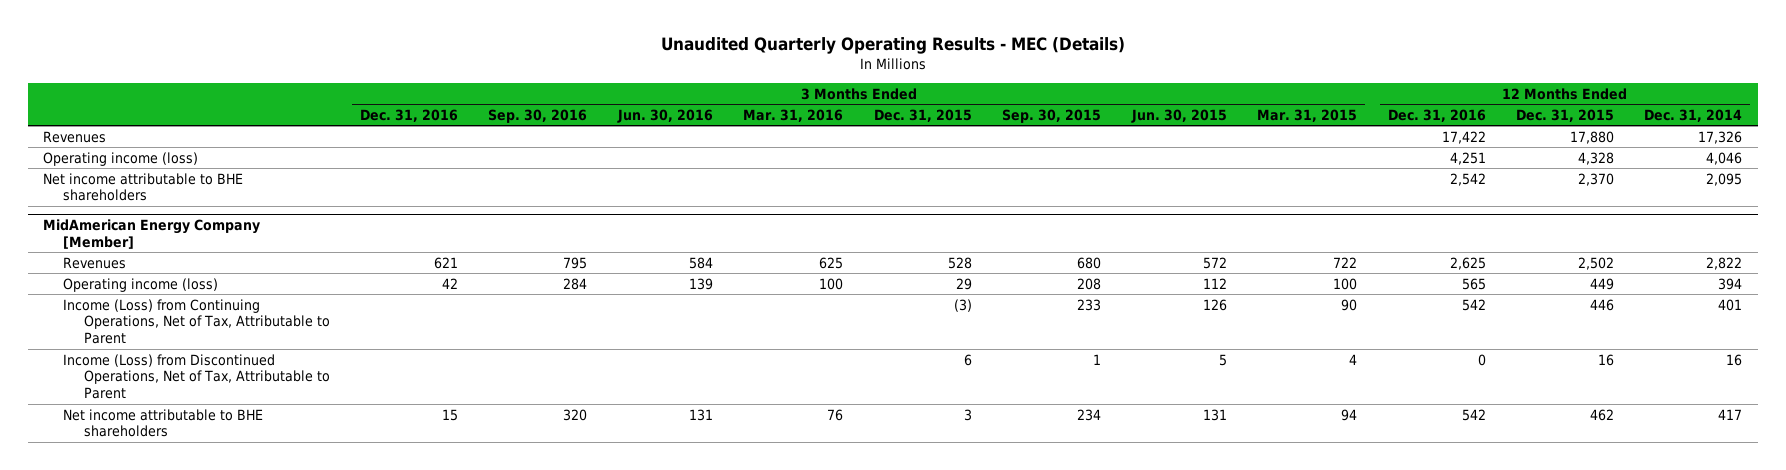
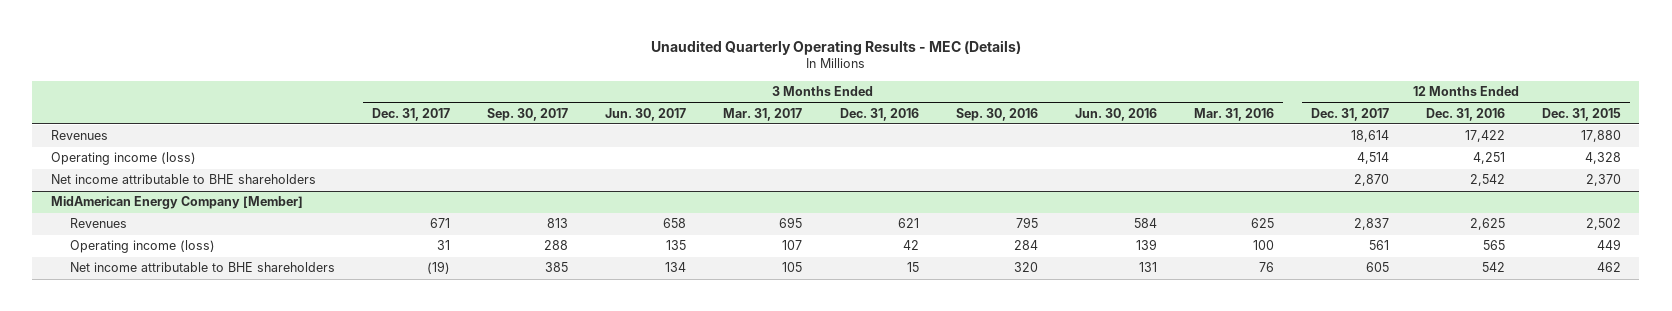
[873,108,972,122] Dec. 31, 2015 -> none
[1002,108,1102,123] Sep. 30, 2015 -> none
[1130,108,1227,123] Jun. 30, 2015 -> none
[1257,108,1358,122] Mar. 31, 2015 -> none
[1644,108,1743,122] Dec. 31, 2014 -> none
none -> [372,107,451,121] Dec. 31, 2017
none -> [487,107,569,121] Sep. 30, 2017
none -> [605,107,687,121] Jun. 30, 2017
none -> [723,107,803,121] Mar. 31, 2017
none -> [1310,107,1389,121] Dec. 31, 2017
[63,298,330,345] Income (Loss) from Continuing Operations, Net of Tax, Attributable to Parent -> none
[63,353,330,400] Income (Loss) from Discontinued Operations, Net of Tax, Attributable to Parent -> none

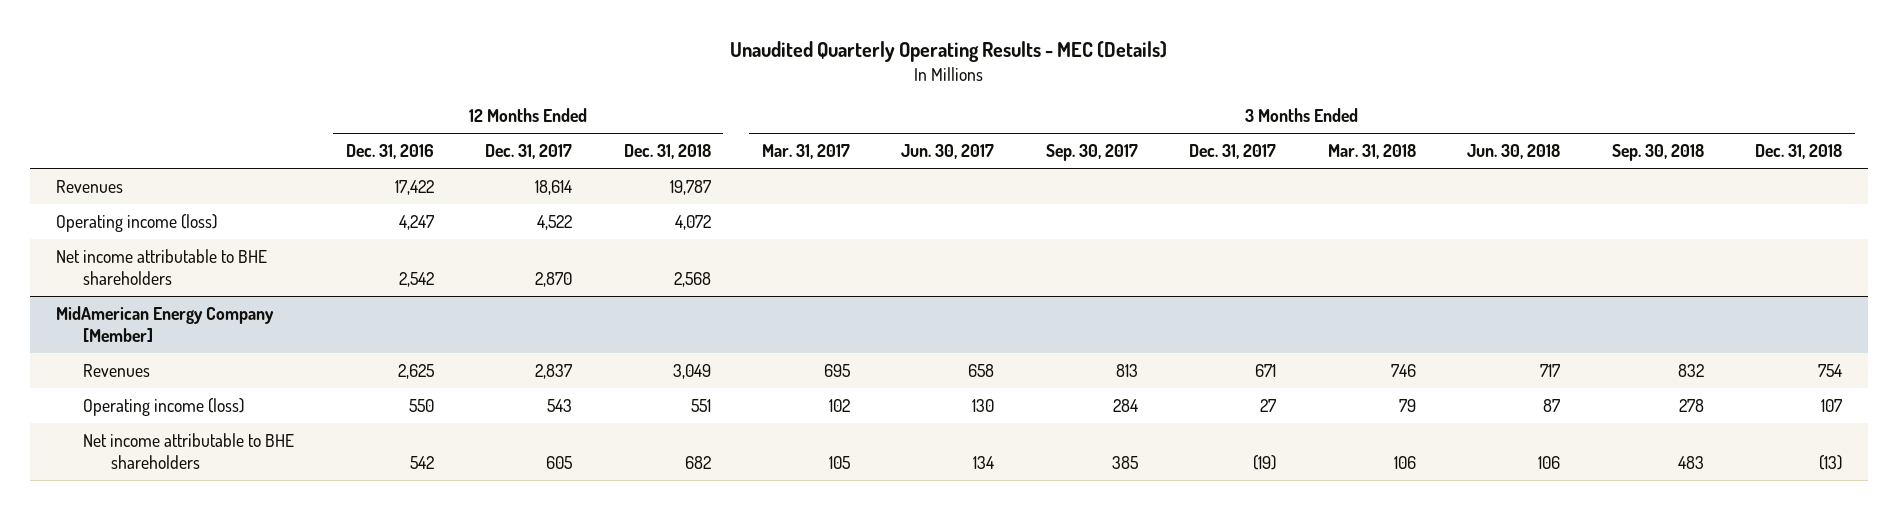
[839,107,919,121] Dec. 31, 2016 -> none
[955,107,1038,121] Sep. 30, 2016 -> none
[1074,107,1157,121] Jun. 30, 2016 -> none
[1193,107,1274,121] Mar. 31, 2016 -> none
[1541,107,1621,121] Dec. 31, 2015 -> none
none -> [623,144,711,160] Dec. 31, 2018
none -> [1327,144,1416,160] Mar. 31, 2018
none -> [1467,144,1561,160] Jun. 30, 2018
none -> [1611,144,1704,162] Sep. 30, 2018
none -> [1755,144,1843,160] Dec. 31, 2018
[1356,152,1389,165] 4,514 -> [537,214,573,230] 4,522
[1472,152,1505,165] 4,251 -> [398,214,434,230] 4,247
[437,240,451,251] 31 -> [1260,398,1277,412] 27
[544,240,569,251] 288 -> [1112,398,1138,412] 284
[666,240,687,251] 135 -> [972,398,995,412] 130
[782,240,803,251] 107 -> [829,398,851,412] 102
[1368,240,1389,251] 561 -> [547,398,573,412] 543
[1482,240,1505,251] 565 -> [408,398,434,412] 550

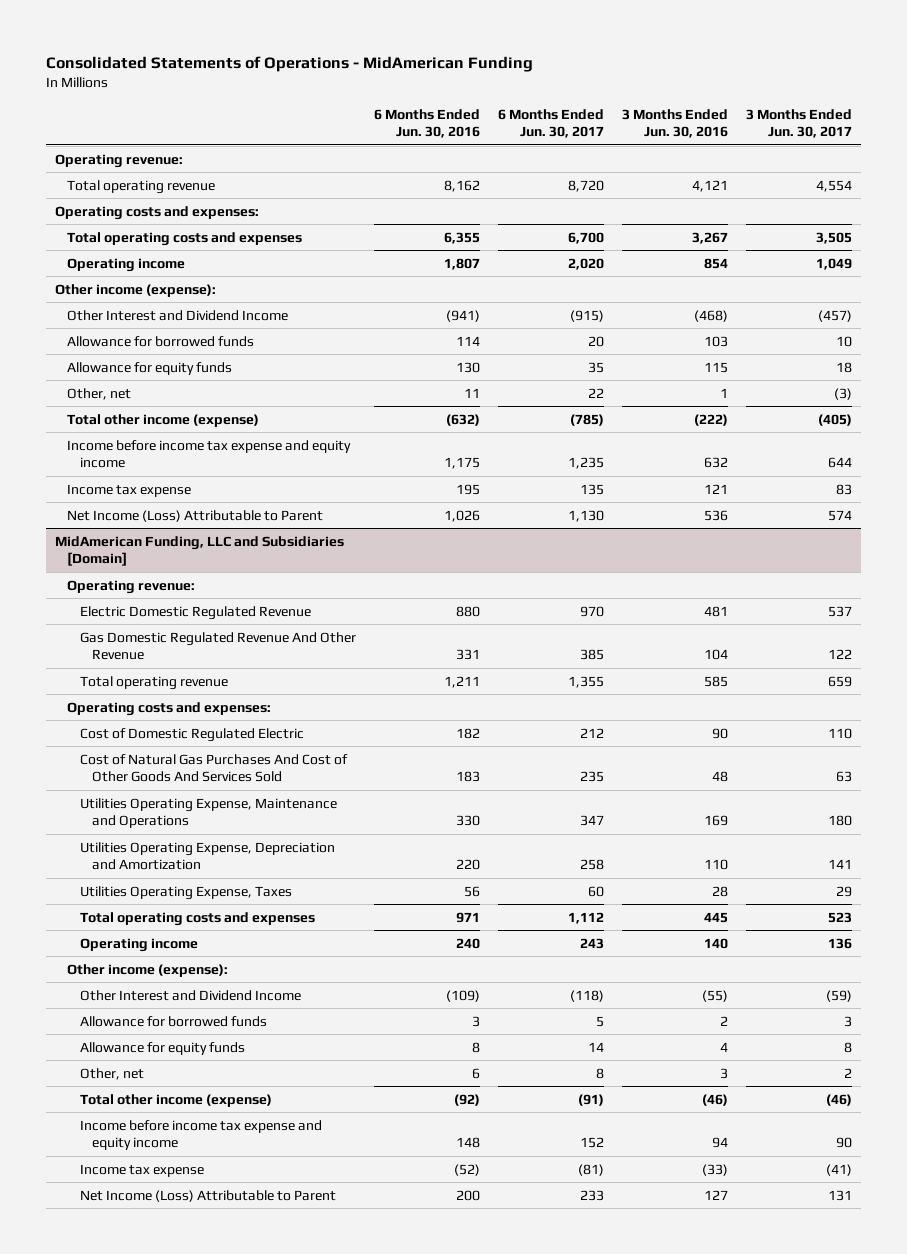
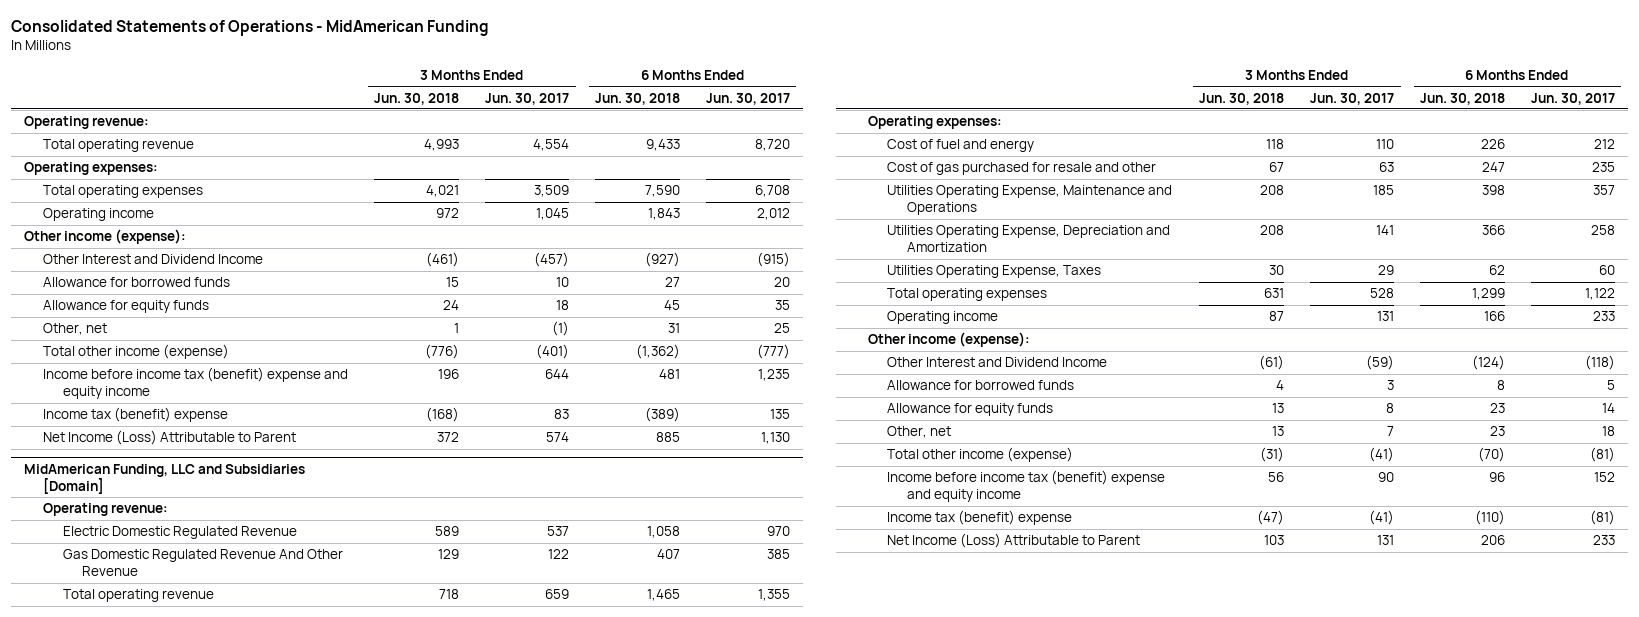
[373,108,480,139] 6 Months Ended Jun. 30, 2016 -> none
[621,108,728,139] 3 Months Ended Jun. 30, 2016 -> none
none -> [374,92,460,105] Jun. 30, 2018
none -> [595,92,681,105] Jun. 30, 2018
[54,205,259,220] Operating costs and expenses: -> [24,162,159,176] Operating expenses:
[67,231,303,246] Total operating costs and expenses -> [43,185,204,199] Total operating expenses
[567,231,604,244] 6,700 -> [754,185,790,198] 6,708
[816,231,853,244] 3,505 -> [534,185,570,198] 3,509
[567,257,604,270] 2,020 -> [756,208,790,221] 2,012
[816,257,853,270] 1,049 -> [536,208,570,221] 1,045
[587,387,604,398] 22 -> [773,323,790,334] 25
[834,387,853,400] (3) -> [552,321,570,337] (1)
[569,413,604,426] (785) -> [756,344,790,360] (777)
[818,413,853,426] (405) -> [536,344,570,360] (401)
[67,439,352,469] Income before income tax expense and equity income -> [43,367,349,400] Income before income tax (benefit) expense and equity income
[67,483,192,497] Income tax expense -> [43,407,229,423] Income tax (benefit) expense
[67,701,272,716] Operating costs and expenses: -> [868,116,1003,130] Operating expenses:
[79,727,304,742] Cost of Domestic Regulated Electric -> [887,139,1035,153] Cost of fuel and energy
[79,753,348,783] Cost of Natural Gas Purchases And Cost of Other Goods And Services Sold -> [887,162,1157,176] Cost of gas purchased for resale and other
[579,815,604,827] 347 -> [1592,185,1615,196] 357
[828,815,853,827] 180 -> [1373,185,1395,196] 185
[79,911,315,926] Total operating costs and expenses -> [887,288,1048,302] Total operating expenses
[567,911,604,924] 1,112 -> [1584,288,1615,301] 1,122
[828,911,853,923] 523 -> [1370,288,1395,299] 528
[579,937,604,949] 243 -> [1592,311,1615,322] 233
[828,937,853,949] 136 -> [1377,311,1395,322] 131
[595,1067,604,1079] 8 -> [1601,426,1615,437] 18
[844,1067,853,1078] 2 -> [1387,426,1395,437] 7
[577,1093,604,1106] (91) -> [1589,447,1615,463] (81)
[826,1093,853,1106] (46) -> [1369,447,1395,463] (41)
[79,1119,322,1151] Income before income tax expense and equity income -> [887,470,1166,503] Income before income tax (benefit) expense and equity income
[79,1163,204,1177] Income tax expense -> [887,510,1073,526] Income tax (benefit) expense

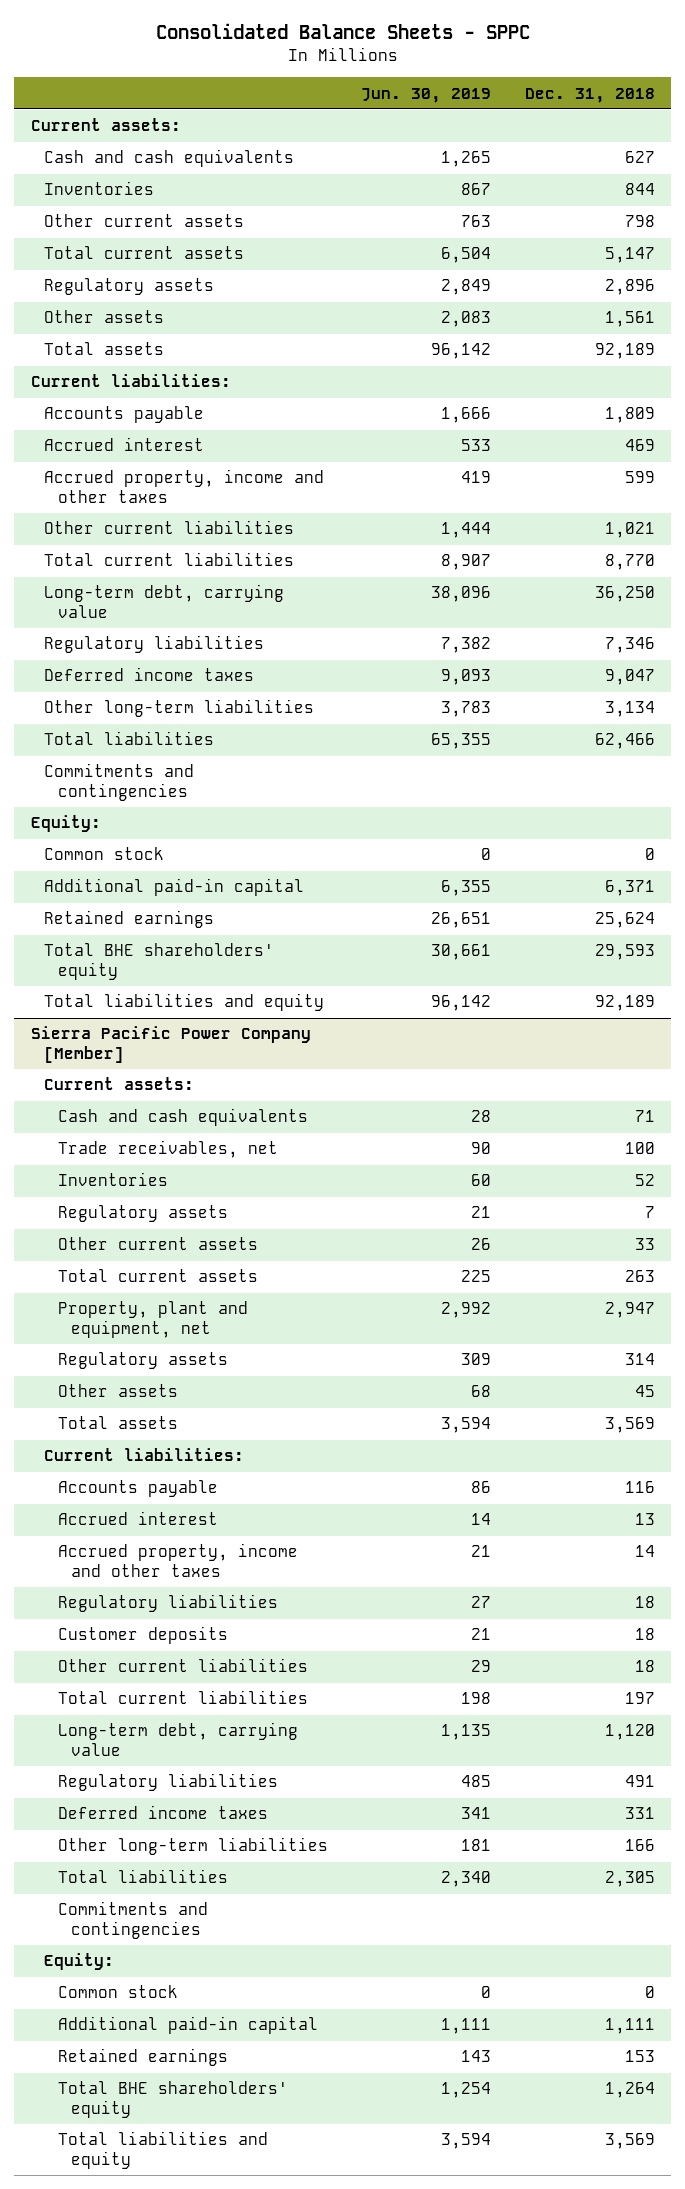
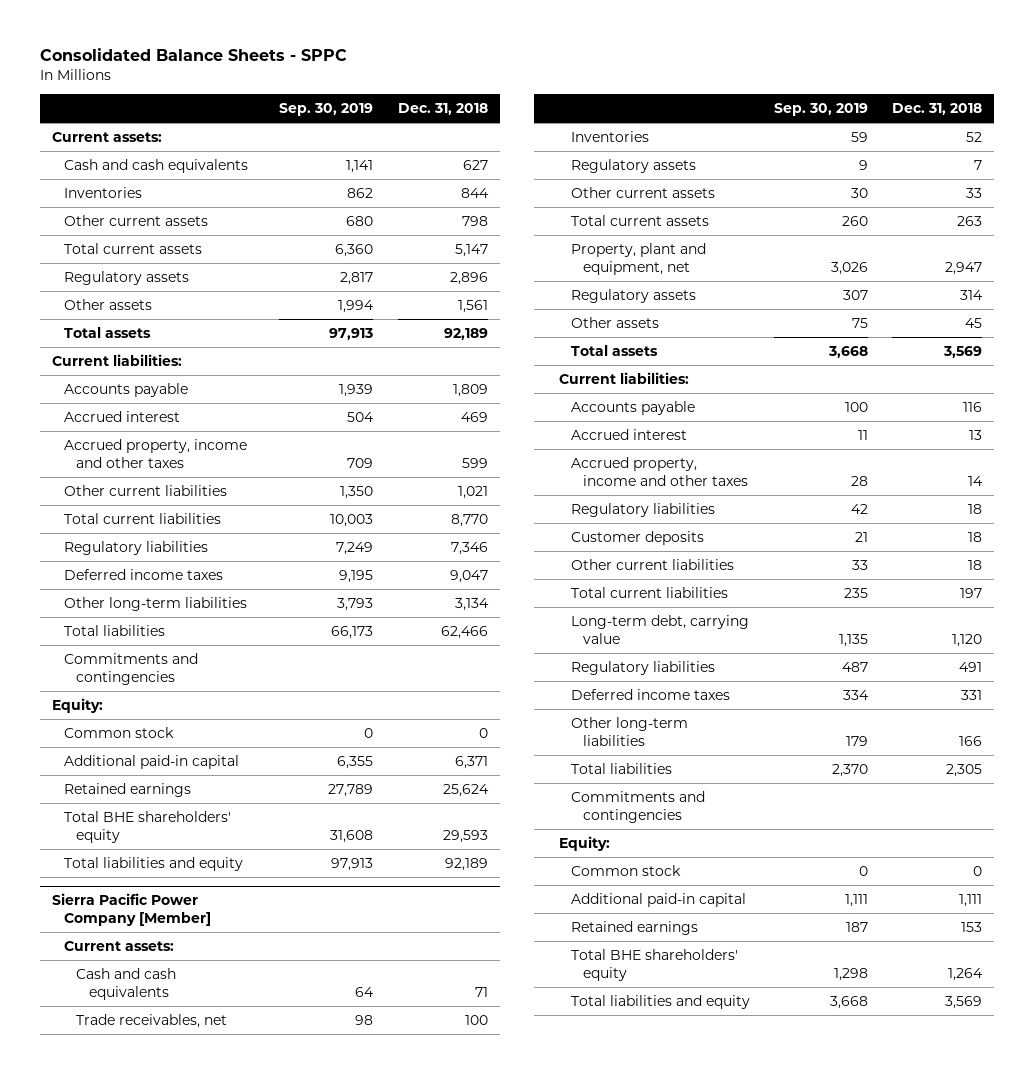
[361,87,492,103] Jun. 30, 2019 -> none
none -> [279,103,374,117] Sep. 30, 2019
[44,584,285,618] Long-term debt, carrying value -> none

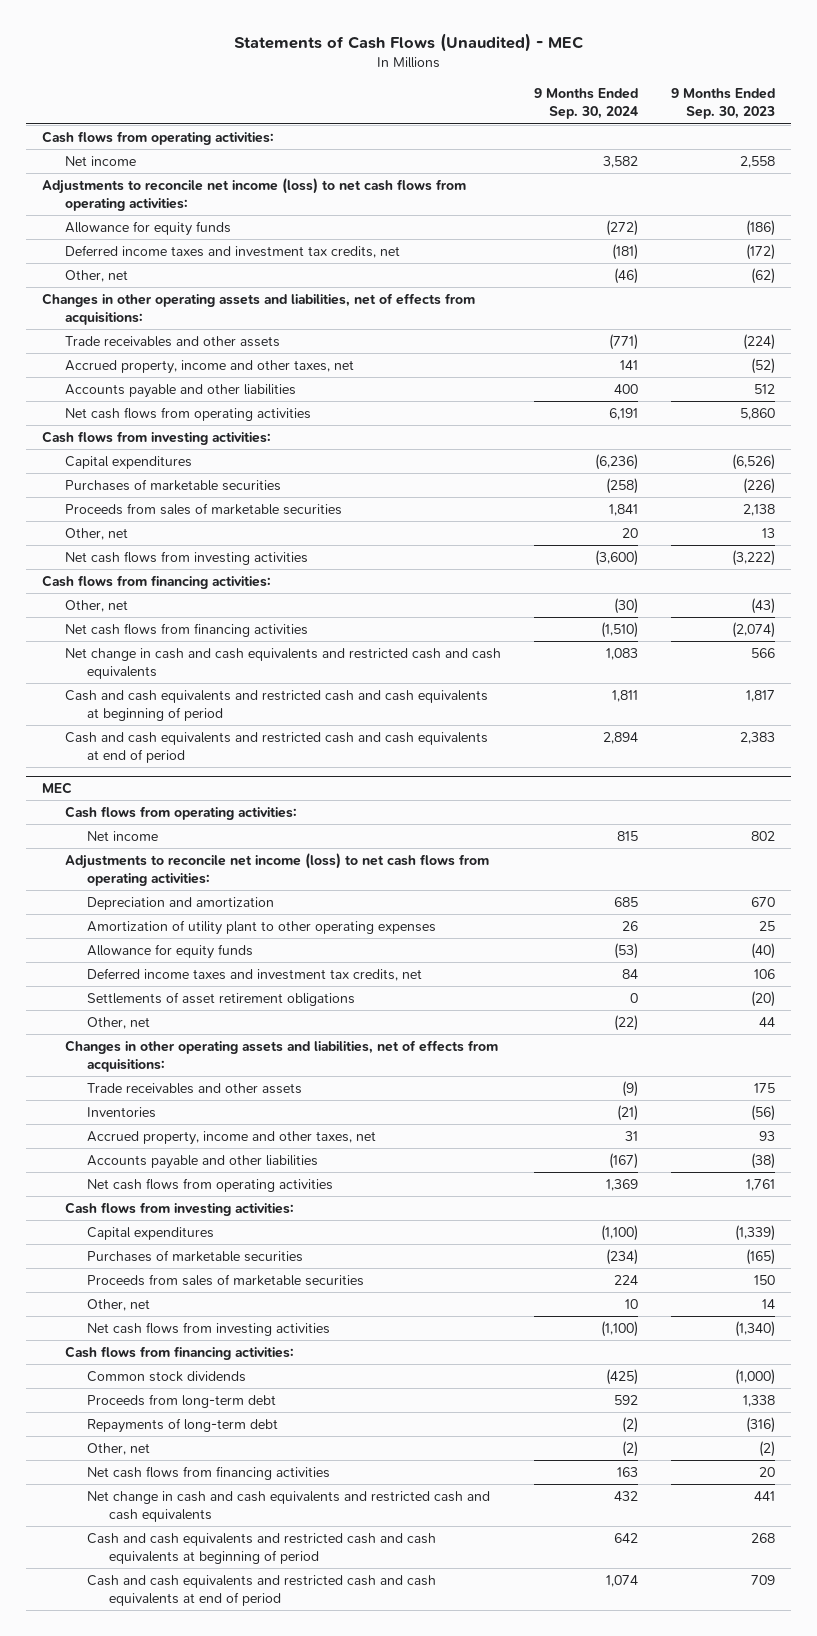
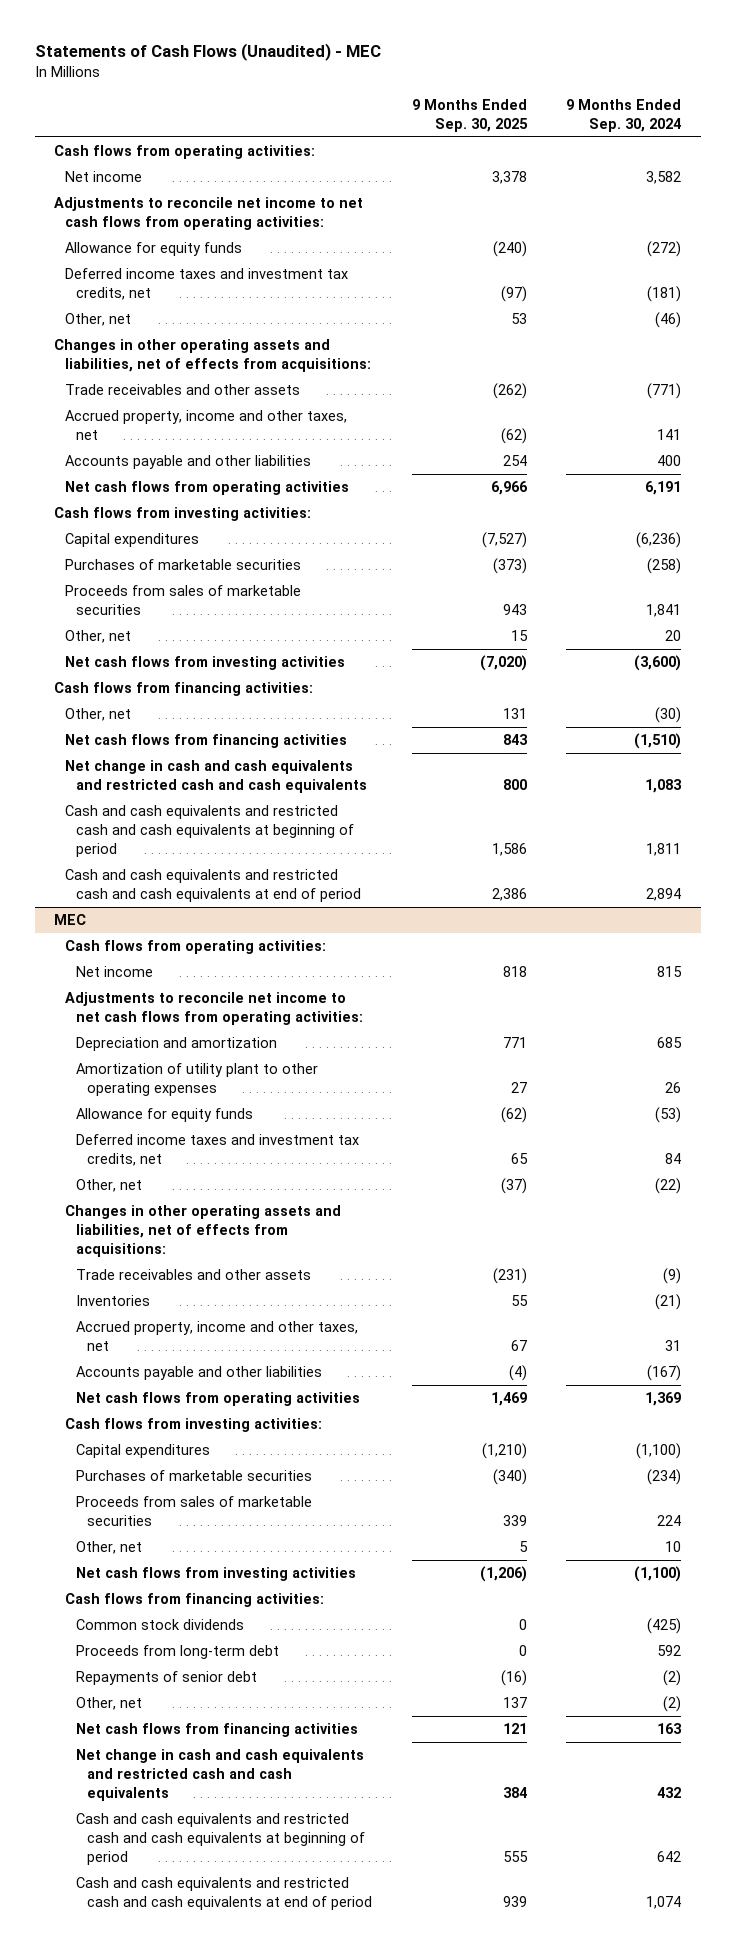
[670,88,775,120] 9 Months Ended Sep. 30, 2023 -> none
none -> [411,98,528,132] 9 Months Ended Sep. 30, 2025
[42,178,467,212] Adjustments to reconcile net income (loss) to net cash flows from operating activities: -> [54,197,364,231] Adjustments to reconcile net income to net cash flows from operating activities:
[64,853,489,887] Adjustments to reconcile net income (loss) to net cash flows from operating activities: -> [65,992,364,1026] Adjustments to reconcile net income to net cash flows from operating activities:
[86,992,355,1007] Settlements of asset retirement obligations -> none
[86,1418,278,1434] Repayments of long-term debt -> [76,1671,258,1686] Repayments of senior debt

